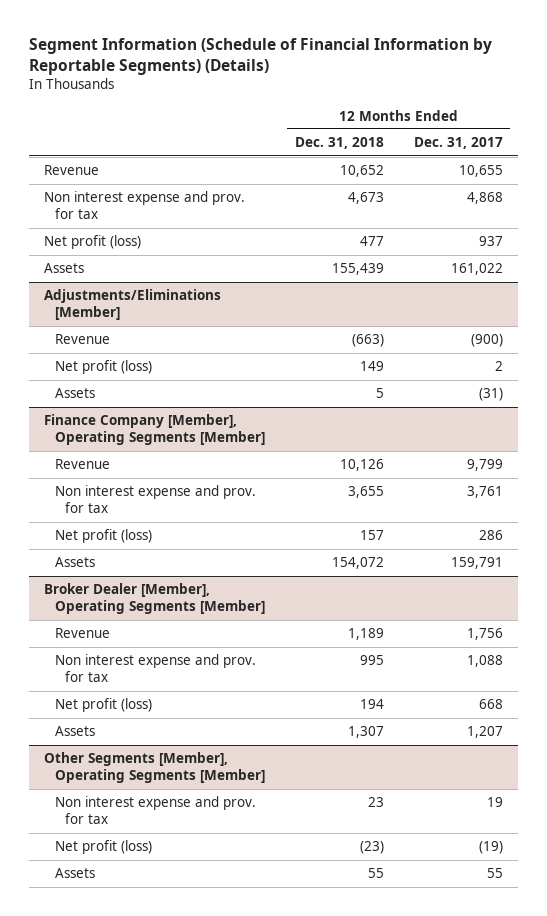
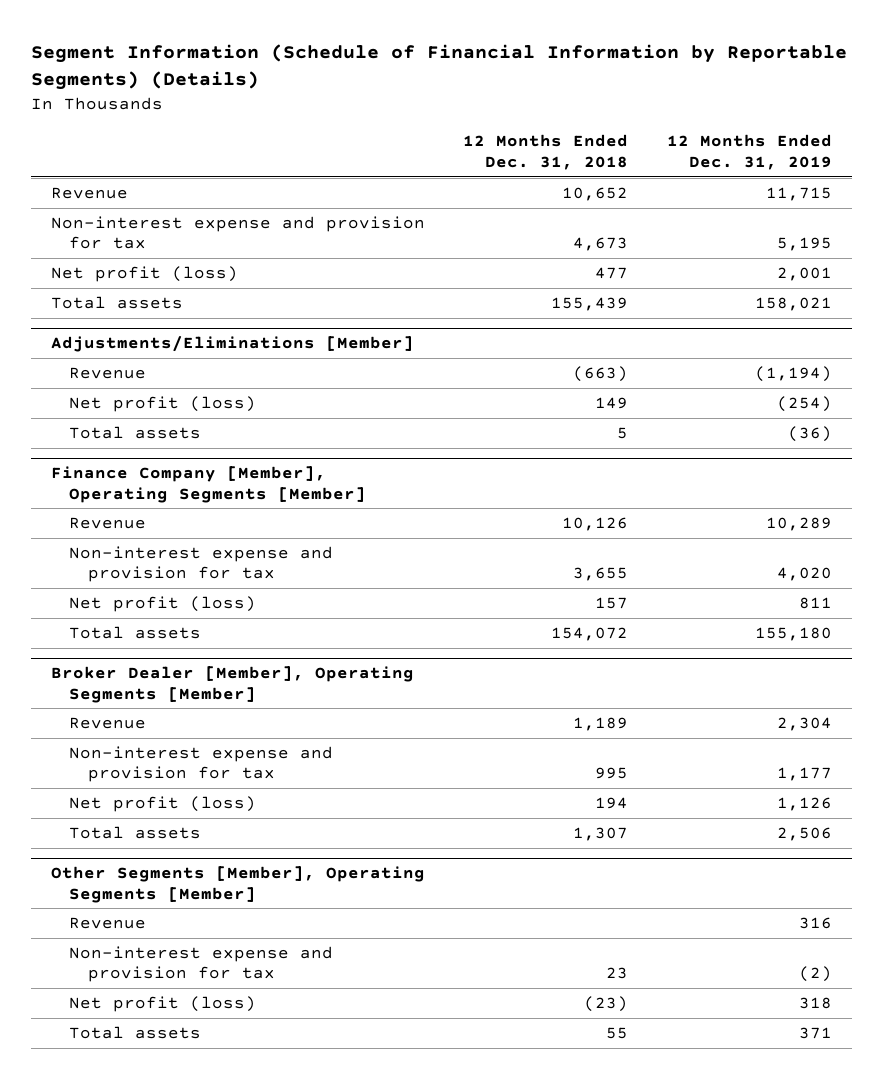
[413,137,503,150] Dec. 31, 2017 -> none
none -> [667,134,833,170] 12 Months Ended Dec. 31, 2019
[44,191,246,220] Non interest expense and prov. for tax -> [50,216,425,250] Non-interest expense and provision for tax
[44,263,85,274] Assets -> [50,296,183,310] Total assets
[54,388,95,399] Assets -> [69,426,202,440] Total assets
[54,485,256,514] Non interest expense and prov. for tax -> [69,546,334,583] Non-interest expense and provision for tax
[54,557,95,568] Assets -> [69,626,202,640] Total assets
[54,654,256,683] Non interest expense and prov. for tax -> [69,746,334,783] Non-interest expense and provision for tax
[54,726,95,737] Assets -> [69,826,202,840] Total assets
none -> [69,917,147,930] Revenue
[54,796,256,825] Non interest expense and prov. for tax -> [69,946,334,983] Non-interest expense and provision for tax
[54,868,95,879] Assets -> [69,1026,202,1040] Total assets

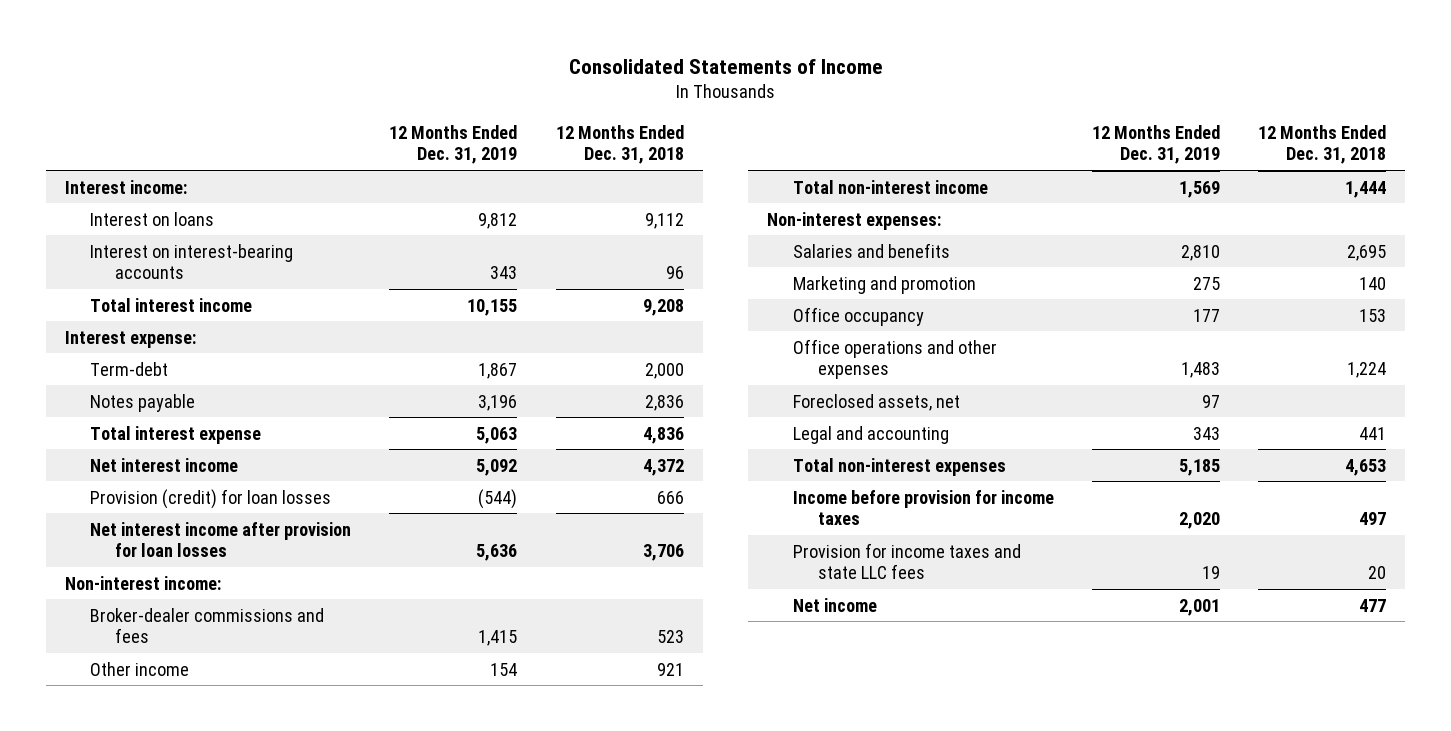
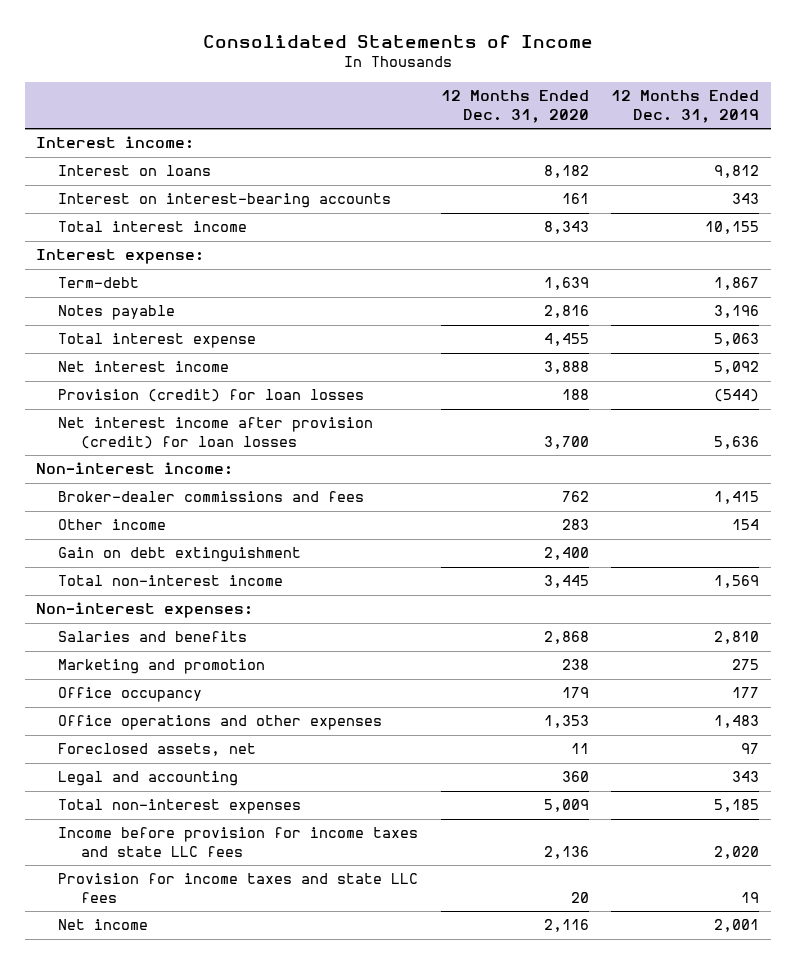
[555,124,684,165] 12 Months Ended Dec. 31, 2018 -> none
none -> [440,90,589,123] 12 Months Ended Dec. 31, 2020
[90,521,352,558] Net interest income after provision for loan losses -> [58,417,374,449] Net interest income after provision (credit) for loan losses
none -> [58,547,302,563] Gain on debt extinguishment
[792,489,1054,526] Income before provision for income taxes -> [58,827,419,857] Income before provision for income taxes and state LLC fees

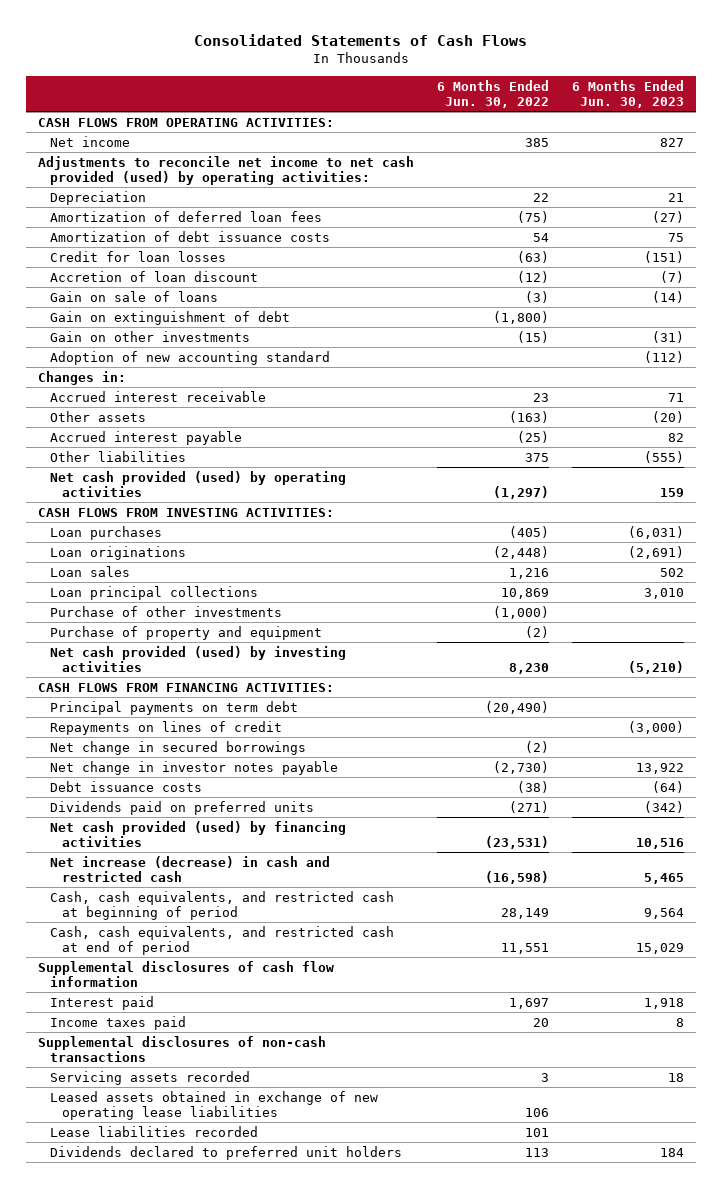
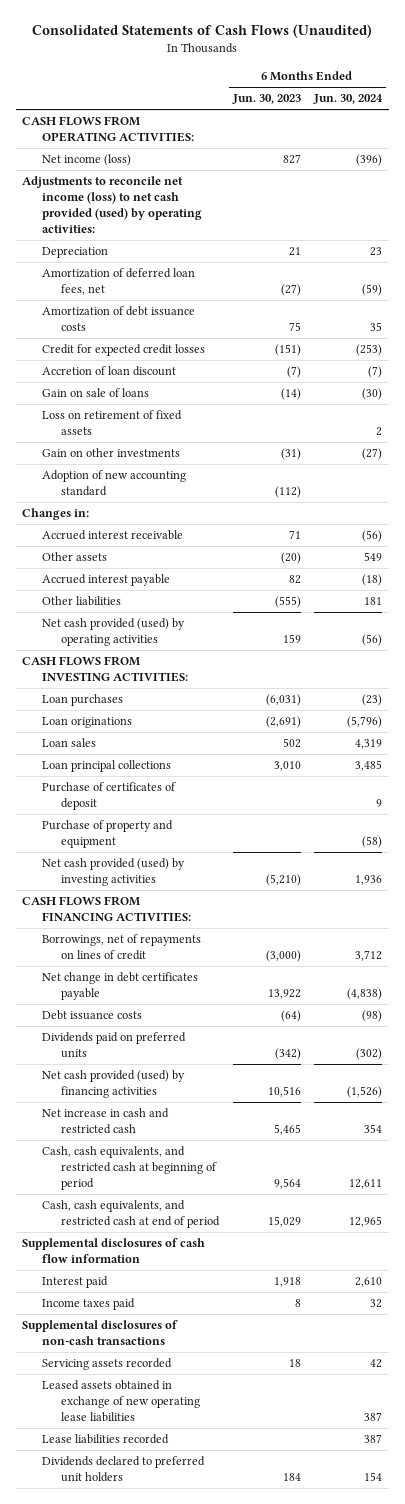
[193,33,527,46] Consolidated Statements of Cash Flows -> [32,24,373,39] Consolidated Statements of Cash Flows (Unaudited)
[436,80,549,108] 6 Months Ended Jun. 30, 2022 -> none
none -> [313,94,384,105] Jun. 30, 2024
[49,135,130,147] Net income -> [41,154,131,167] Net income (loss)
[37,155,414,185] Adjustments to reconcile net income to net cash provided (used) by operating activities: -> [22,176,202,233] Adjustments to reconcile net income (loss) to net cash provided (used) by operating activities:
[49,210,322,222] Amortization of deferred loan fees -> [41,268,195,296] Amortization of deferred loan fees, net
[49,250,226,262] Credit for loan losses -> [41,344,205,357] Credit for expected credit losses
[49,310,290,325] Gain on extinguishment of debt -> none
none -> [41,410,182,436] Loss on retirement of fixed assets
[49,605,282,617] Purchase of other investments -> none
none -> [41,782,176,811] Purchase of certificates of deposit
[49,700,298,715] Principal payments on term debt -> none
[49,740,306,755] Net change in secured borrowings -> none
[49,720,282,735] Repayments on lines of credit -> [41,934,201,961] Borrowings, net of repayments on lines of credit
[49,760,338,775] Net change in investor notes payable -> [41,972,198,1001] Net change in debt certificates payable
[49,855,330,882] Net increase (decrease) in cash and restricted cash -> [41,1108,169,1135] Net increase in cash and restricted cash

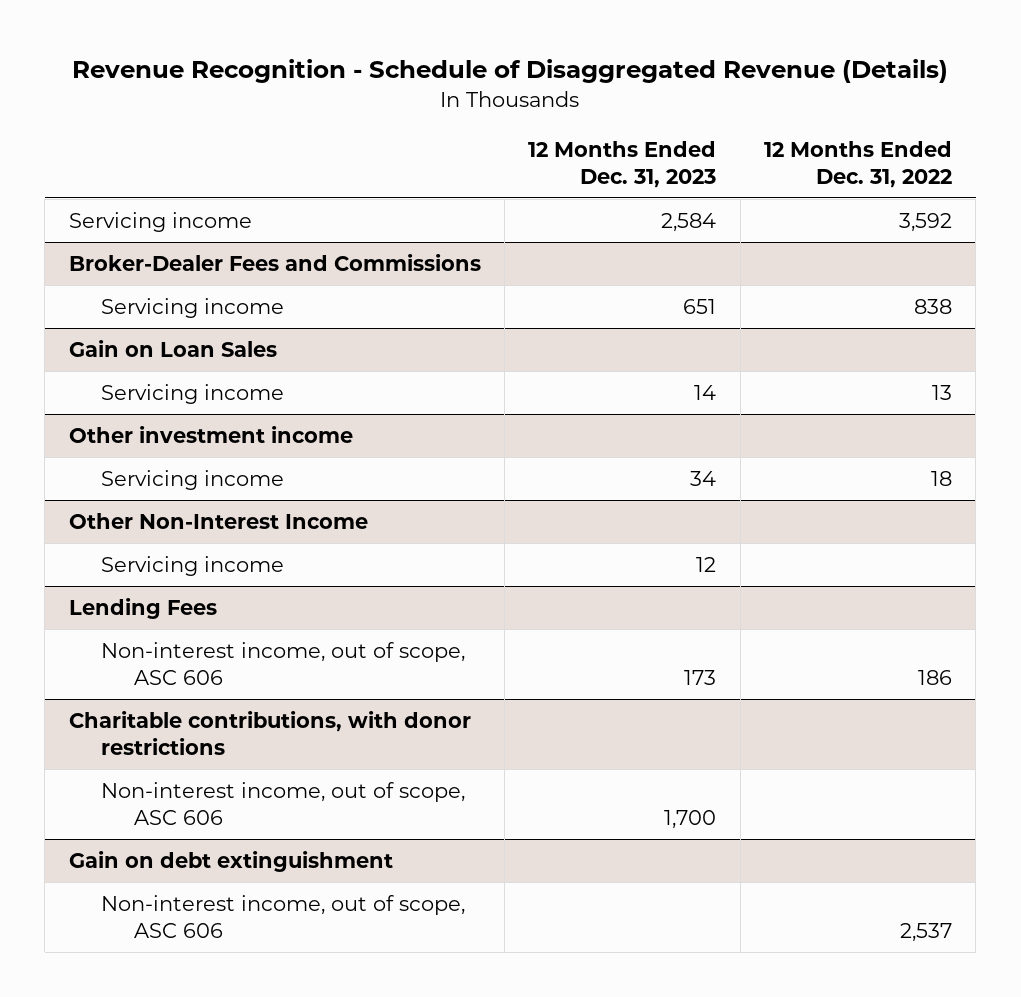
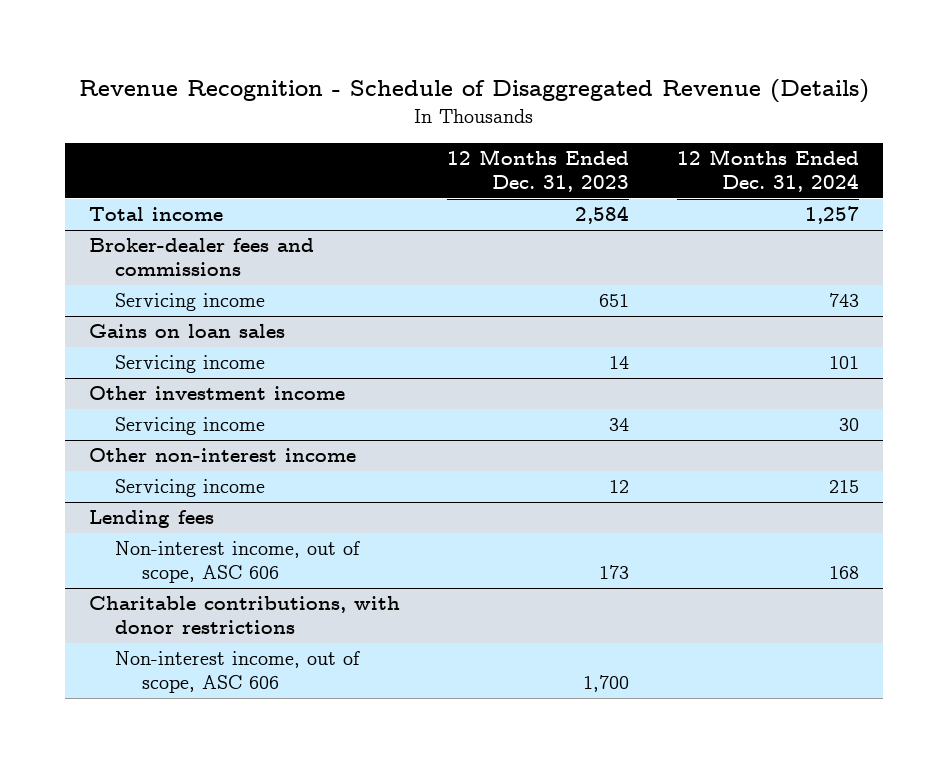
[764,140,953,188] 12 Months Ended Dec. 31, 2022 -> none
none -> [677,148,860,193] 12 Months Ended Dec. 31, 2024
[68,211,252,232] Servicing income -> [88,207,223,222] Total income
[68,253,481,271] Broker-Dealer Fees and Commissions -> [88,238,314,277] Broker-dealer fees and commissions
[68,339,277,357] Gain on Loan Sales -> [88,324,285,339] Gains on loan sales
[68,512,368,529] Other Non-Interest Income -> [88,448,356,463] Other non-interest income
[68,597,217,619] Lending Fees -> [88,510,214,529] Lending fees
[68,850,393,872] Gain on debt extinguishment -> none
[101,894,466,939] Non-interest income, out of scope, ASC 606 -> none

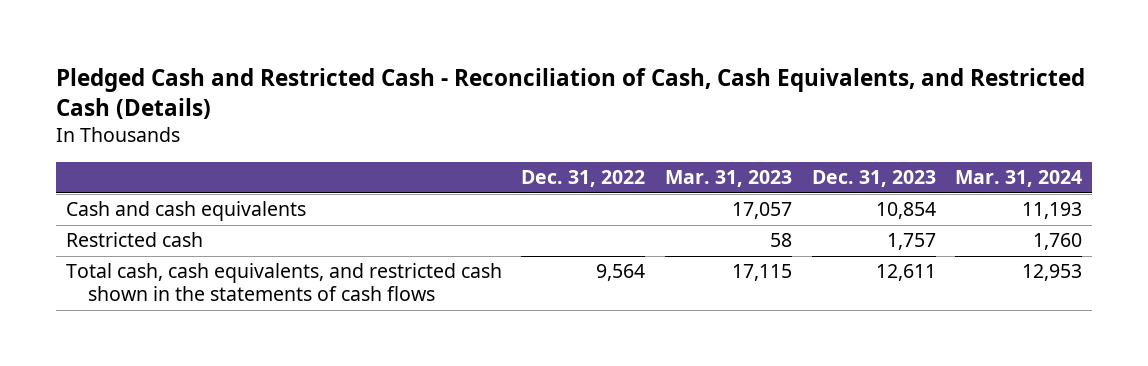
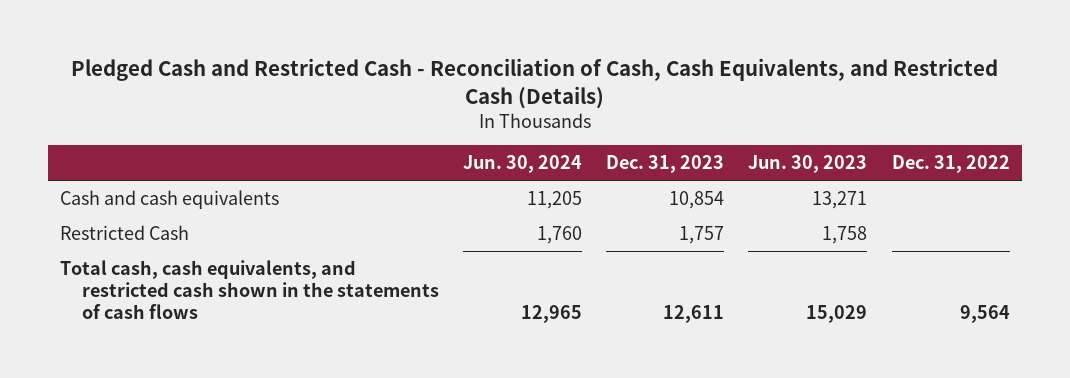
[665,170,793,188] Mar. 31, 2023 -> none
[955,170,1083,188] Mar. 31, 2024 -> none
none -> [463,155,583,174] Jun. 30, 2024
none -> [748,155,868,174] Jun. 30, 2023
[65,232,203,248] Restricted cash -> [60,224,190,240] Restricted Cash

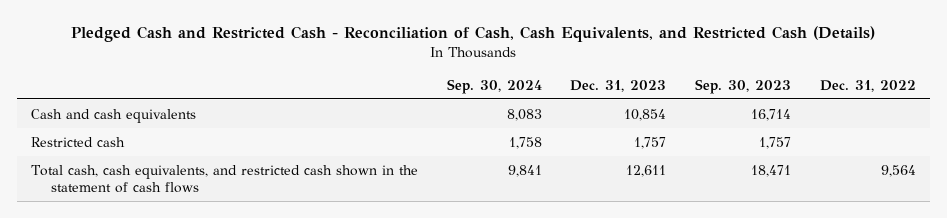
[463,155,583,174] Jun. 30, 2024 -> none
[748,155,868,174] Jun. 30, 2023 -> none
none -> [446,78,542,94] Sep. 30, 2024
none -> [694,78,791,94] Sep. 30, 2023
[60,224,190,240] Restricted Cash -> [30,136,125,147] Restricted cash
[60,259,440,320] Total cash, cash equivalents, and restricted cash shown in the statements of cash flows -> [30,164,418,193] Total cash, cash equivalents, and restricted cash shown in the statement of cash flows

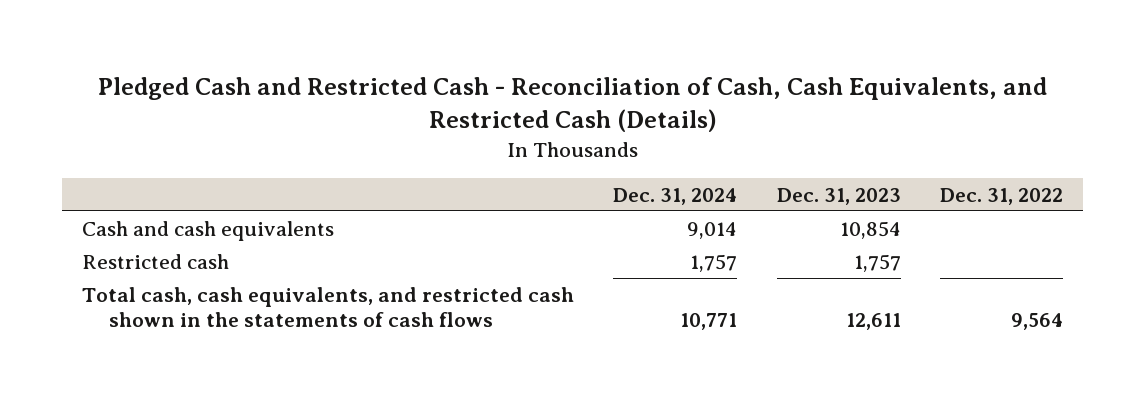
[446,78,542,94] Sep. 30, 2024 -> none
[694,78,791,94] Sep. 30, 2023 -> none
none -> [613,187,738,205] Dec. 31, 2024
[30,164,418,193] Total cash, cash equivalents, and restricted cash shown in the statement of cash flows -> [81,286,574,327] Total cash, cash equivalents, and restricted cash shown in the statements of cash flows

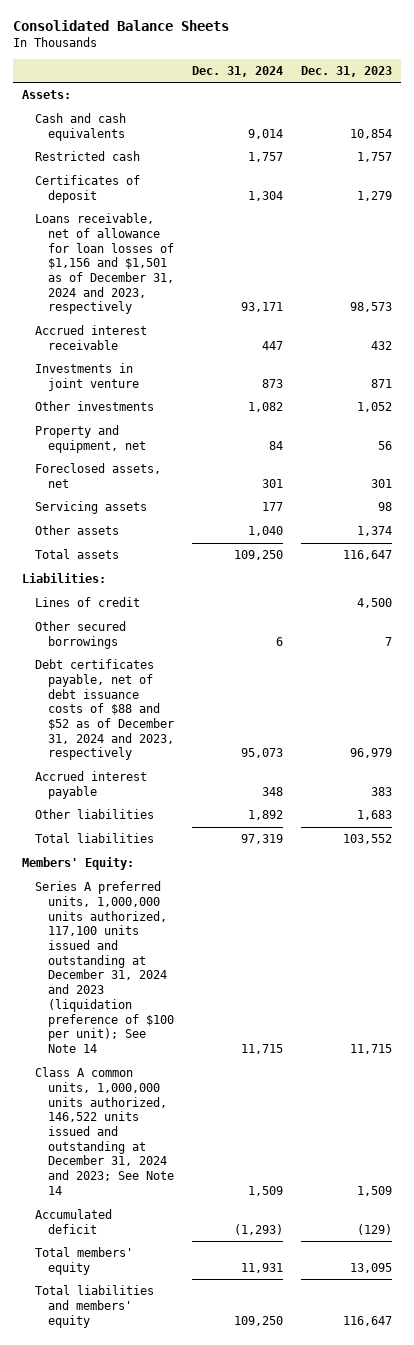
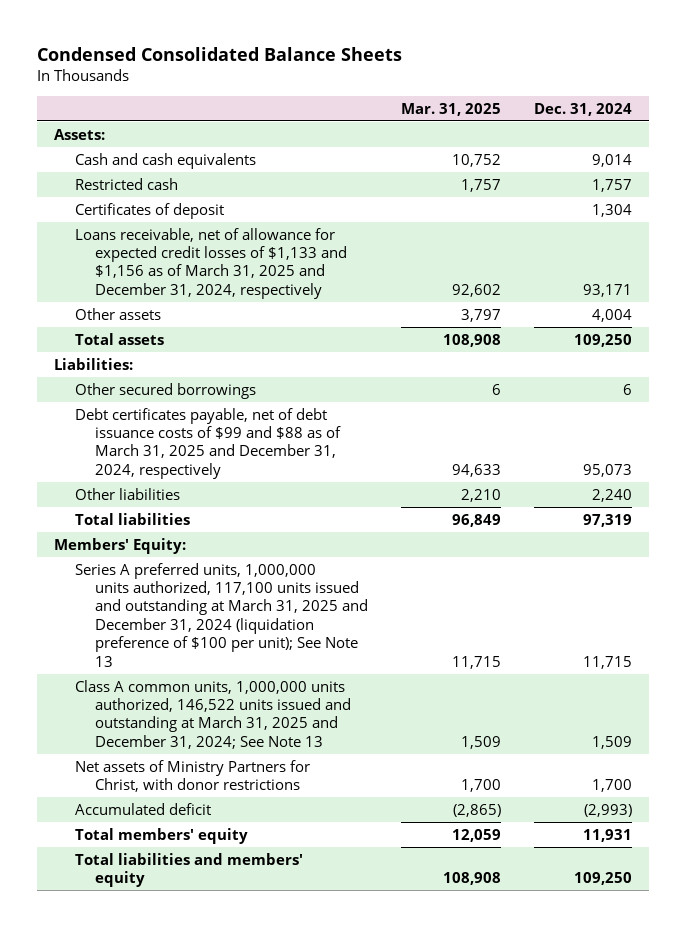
[12,19,229,31] Consolidated Balance Sheets -> [37,46,403,61] Condensed Consolidated Balance Sheets
[301,65,393,77] Dec. 31, 2023 -> none
none -> [401,102,502,116] Mar. 31, 2025
[34,325,147,350] Accrued interest receivable -> none
[34,363,139,391] Investments in joint venture -> none
[34,401,154,412] Other investments -> none
[34,425,146,453] Property and equipment, net -> none
[34,463,161,488] Foreclosed assets, net -> none
[34,501,147,515] Servicing assets -> none
[34,213,174,315] Loans receivable, net of allowance for loan losses of $1,156 and $1,501 as of December 31, 2024 and 2023, respectively -> [74,227,347,299] Loans receivable, net of allowance for expected credit losses of $1,133 and $1,156 as of March 31, 2025 and December 31, 2024, respectively
[247,526,283,537] 1,040 -> [592,308,633,322] 4,004
[34,597,140,608] Lines of credit -> none
[34,771,147,799] Accrued interest payable -> none
[34,659,174,761] Debt certificates payable, net of debt issuance costs of $88 and $52 as of December 31, 2024 and 2023, respectively -> [74,407,341,479] Debt certificates payable, net of debt issuance costs of $99 and $88 as of March 31, 2025 and December 31, 2024, respectively
[247,810,283,821] 1,892 -> [592,488,633,502] 2,240
[34,881,174,1054] Series A preferred units, 1,000,000 units authorized, 117,100 units issued and outstanding at December 31, 2024 and 2023 (liquidation preference of $100 per unit); See Note 14 -> [74,562,368,667] Series A preferred units, 1,000,000 units authorized, 117,100 units issued and outstanding at March 31, 2025 and December 31, 2024 (liquidation preference of $100 per unit); See Note 13
[34,1067,174,1195] Class A common units, 1,000,000 units authorized, 146,522 units issued and outstanding at December 31, 2024 and 2023; See Note 14 -> [74,679,351,749] Class A common units, 1,000,000 units authorized, 146,522 units issued and outstanding at March 31, 2025 and December 31, 2024; See Note 13
none -> [74,759,310,793] Net assets of Ministry Partners for Christ, with donor restrictions
[233,1223,283,1235] (1,293) -> [584,803,633,817] (2,993)

